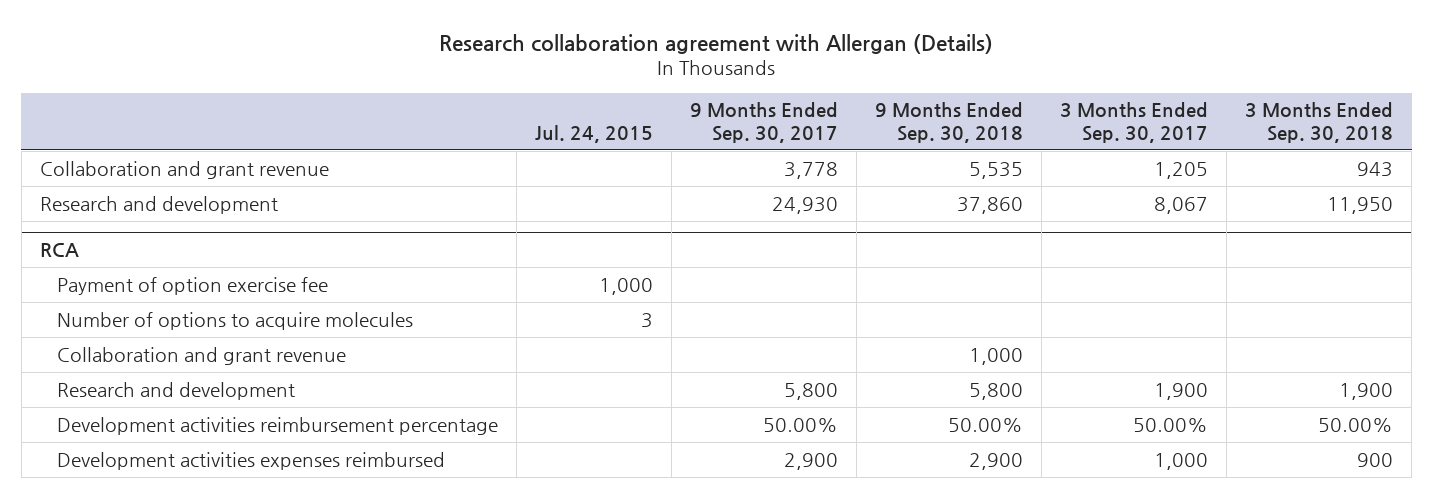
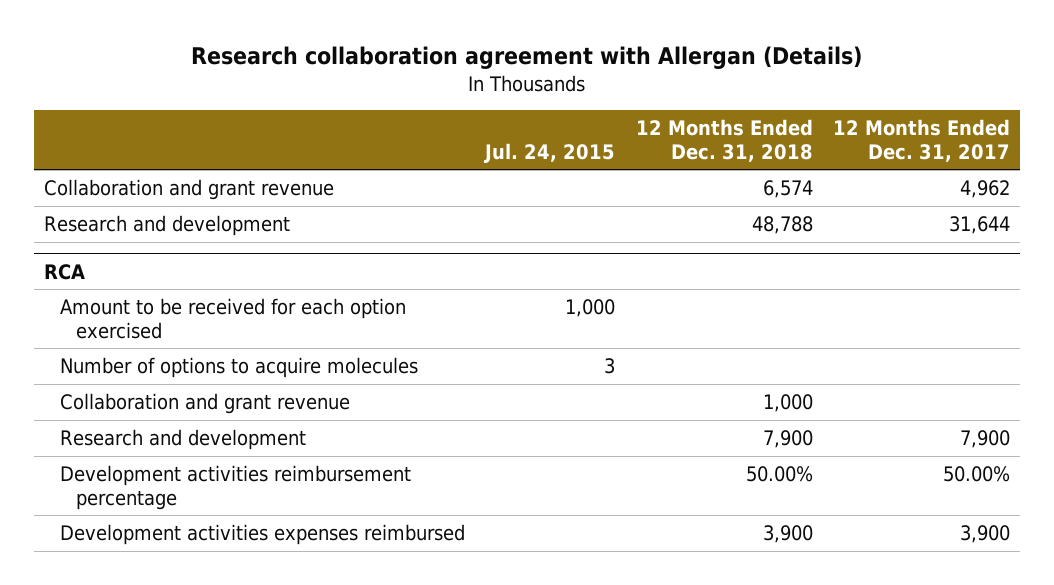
[689,102,838,143] 9 Months Ended Sep. 30, 2017 -> none
[874,102,1023,143] 9 Months Ended Sep. 30, 2018 -> none
[1060,102,1209,143] 3 Months Ended Sep. 30, 2017 -> none
[1245,102,1394,143] 3 Months Ended Sep. 30, 2018 -> none
none -> [635,119,813,162] 12 Months Ended Dec. 31, 2018
none -> [833,119,1011,162] 12 Months Ended Dec. 31, 2017
[56,276,328,295] Payment of option exercise fee -> none
none -> [60,297,407,339] Amount to be received for each option exercised

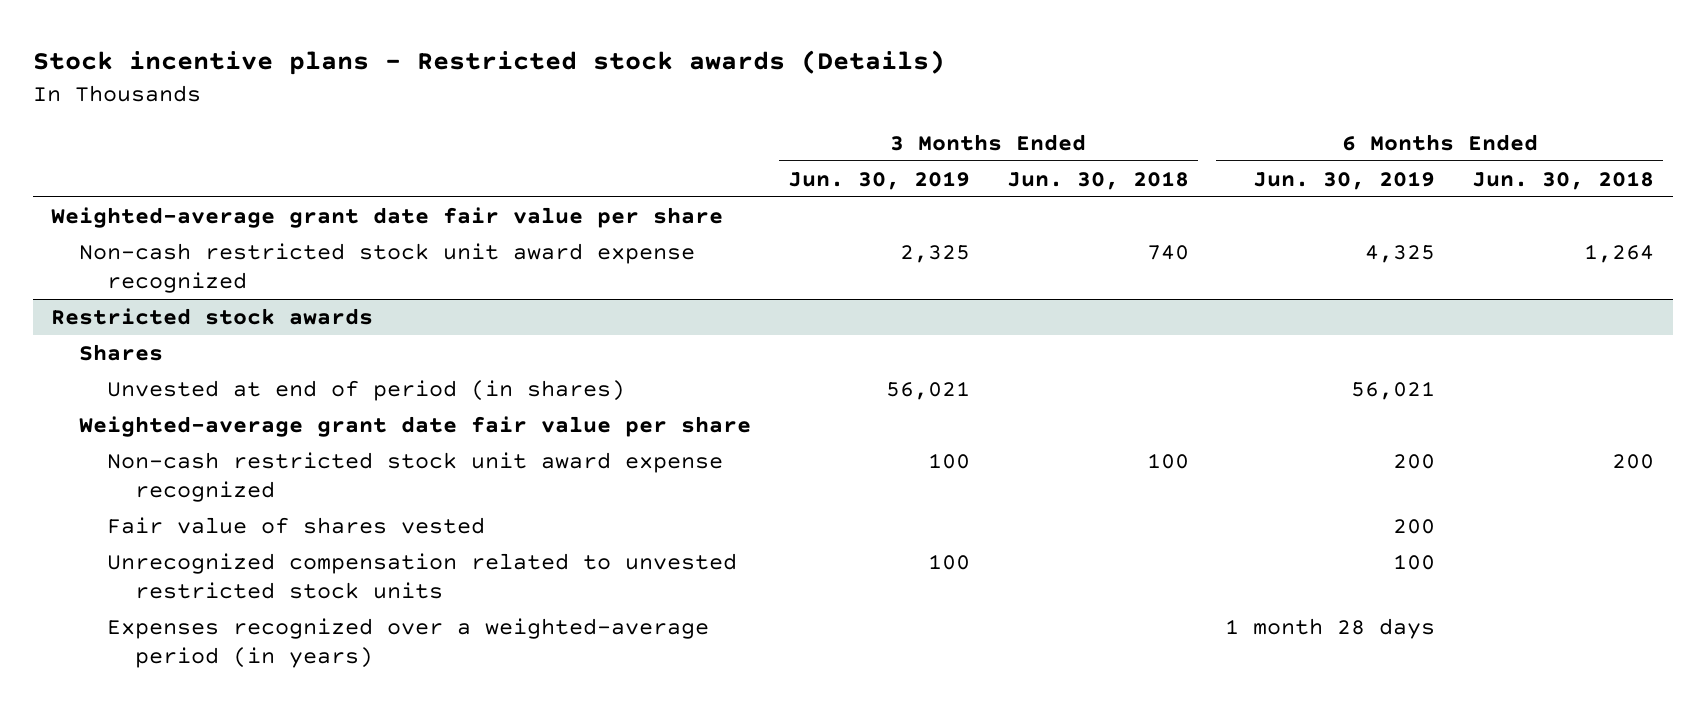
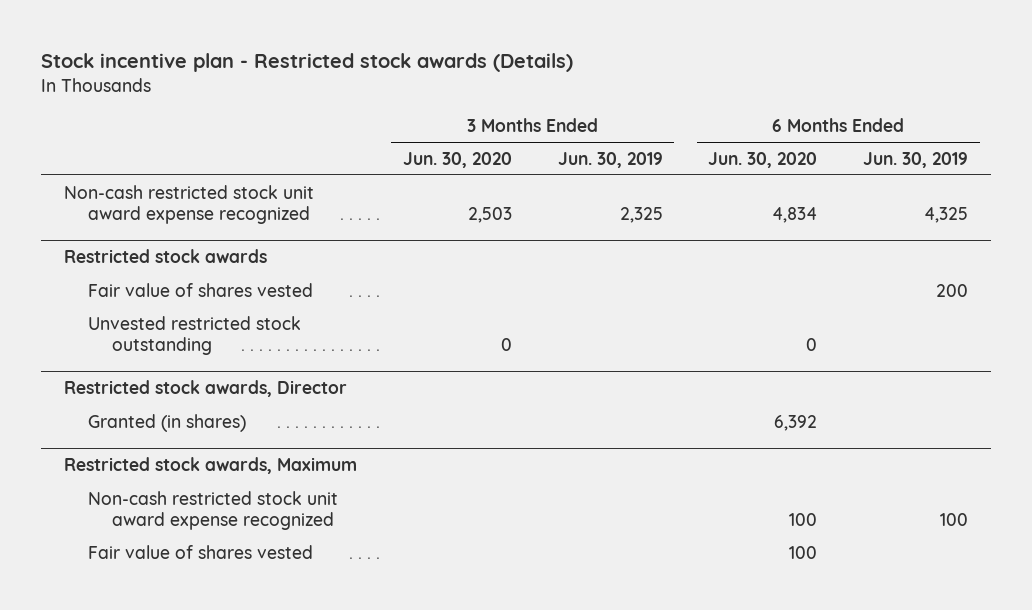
[32,50,945,76] Stock incentive plans - Restricted stock awards (Details) -> [40,53,573,73] Stock incentive plan - Restricted stock awards (Details)
[1006,170,1189,190] Jun. 30, 2018 -> none
[1472,170,1655,190] Jun. 30, 2018 -> none
none -> [402,151,512,168] Jun. 30, 2020
none -> [708,151,818,168] Jun. 30, 2020
[50,207,723,229] Weighted-average grant date fair value per share -> none
[78,344,163,362] Shares -> none
[106,380,625,402] Unvested at end of period (in shares) -> none
[78,416,751,438] Weighted-average grant date fair value per share -> none
[106,452,723,502] Non-cash restricted stock unit award expense recognized -> none
[106,553,737,599] Unrecognized compensation related to unvested restricted stock units -> none
[106,618,709,668] Expenses recognized over a weighted-average period (in years) -> none
none -> [87,315,301,356] Unvested restricted stock outstanding
none -> [63,380,347,398] Restricted stock awards, Director
none -> [87,413,246,432] Granted (in shares)
none -> [63,457,357,475] Restricted stock awards, Maximum
none -> [87,490,338,531] Non-cash restricted stock unit award expense recognized
none -> [87,544,313,559] Fair value of shares vested

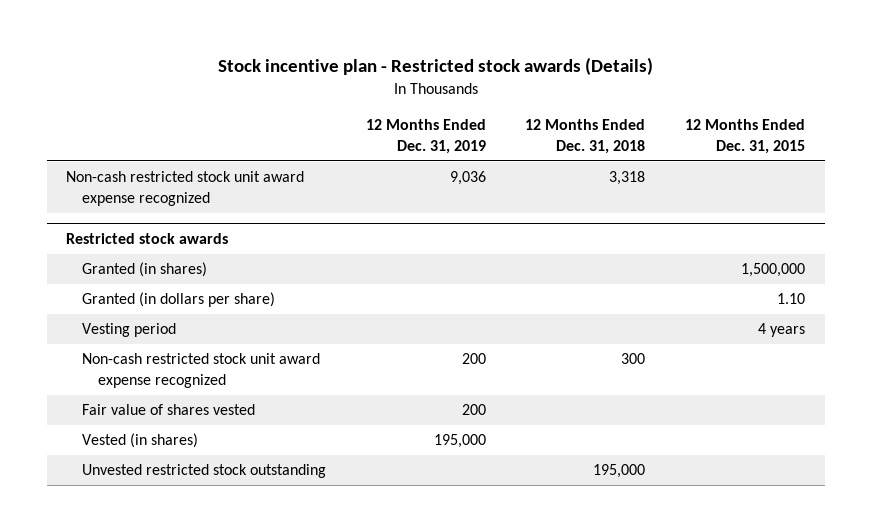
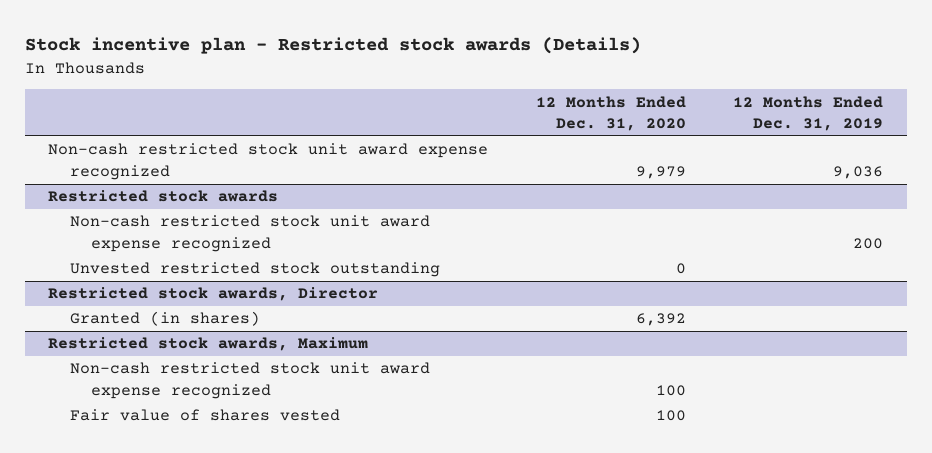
[525,119,646,154] 12 Months Ended Dec. 31, 2018 -> none
[684,119,805,154] 12 Months Ended Dec. 31, 2015 -> none
none -> [535,95,686,132] 12 Months Ended Dec. 31, 2020
[82,262,208,278] Granted (in shares) -> none
[82,292,276,308] Granted (in dollars per share) -> none
[82,323,177,338] Vesting period -> none
[82,404,256,416] Fair value of shares vested -> none
[82,433,199,449] Vested (in shares) -> none
none -> [48,287,379,302] Restricted stock awards, Director
none -> [69,311,260,327] Granted (in shares)
none -> [48,337,369,352] Restricted stock awards, Maximum
none -> [69,362,430,399] Non-cash restricted stock unit award expense recognized
none -> [69,409,340,422] Fair value of shares vested

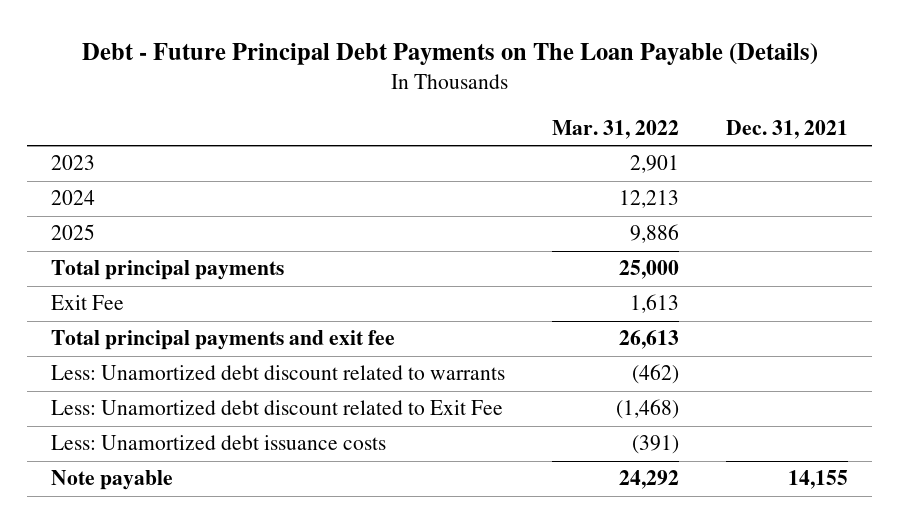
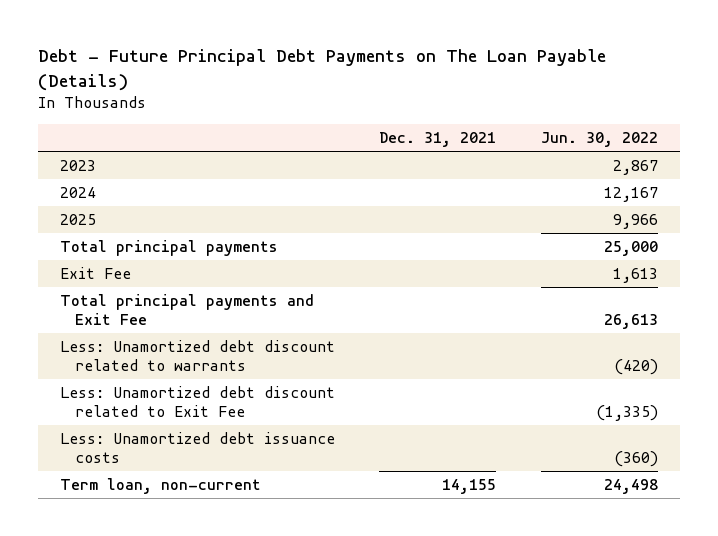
[552,120,680,140] Mar. 31, 2022 -> none
none -> [540,132,658,148] Jun. 30, 2022
[50,330,395,351] Total principal payments and exit fee -> [59,294,314,326] Total principal payments and Exit Fee
[50,470,173,491] Note payable -> [59,478,261,495] Term loan, non-current

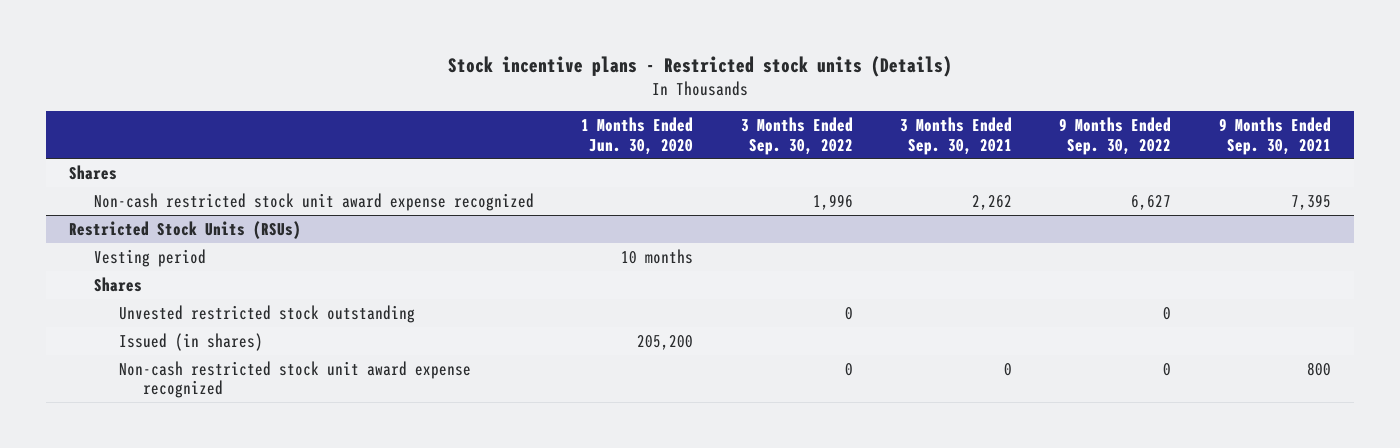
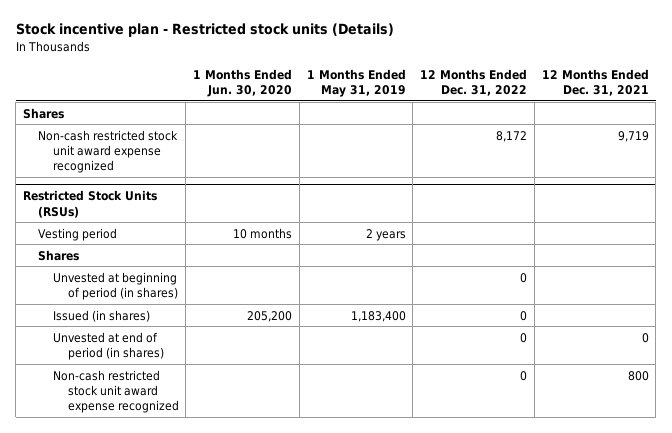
[448,55,953,77] Stock incentive plans - Restricted stock units (Details) -> [15,23,394,38] Stock incentive plan - Restricted stock units (Details)
[740,117,853,155] 3 Months Ended Sep. 30, 2022 -> none
[900,117,1013,155] 3 Months Ended Sep. 30, 2021 -> none
[1059,117,1172,155] 9 Months Ended Sep. 30, 2022 -> none
[1218,117,1331,155] 9 Months Ended Sep. 30, 2021 -> none
none -> [306,68,406,97] 1 Months Ended May 31, 2019
none -> [420,68,528,96] 12 Months Ended Dec. 31, 2022
none -> [541,68,649,96] 12 Months Ended Dec. 31, 2021
[118,304,415,323] Unvested restricted stock outstanding -> [52,271,178,300] Unvested at beginning of period (in shares)
none -> [52,331,164,360] Unvested at end of period (in shares)

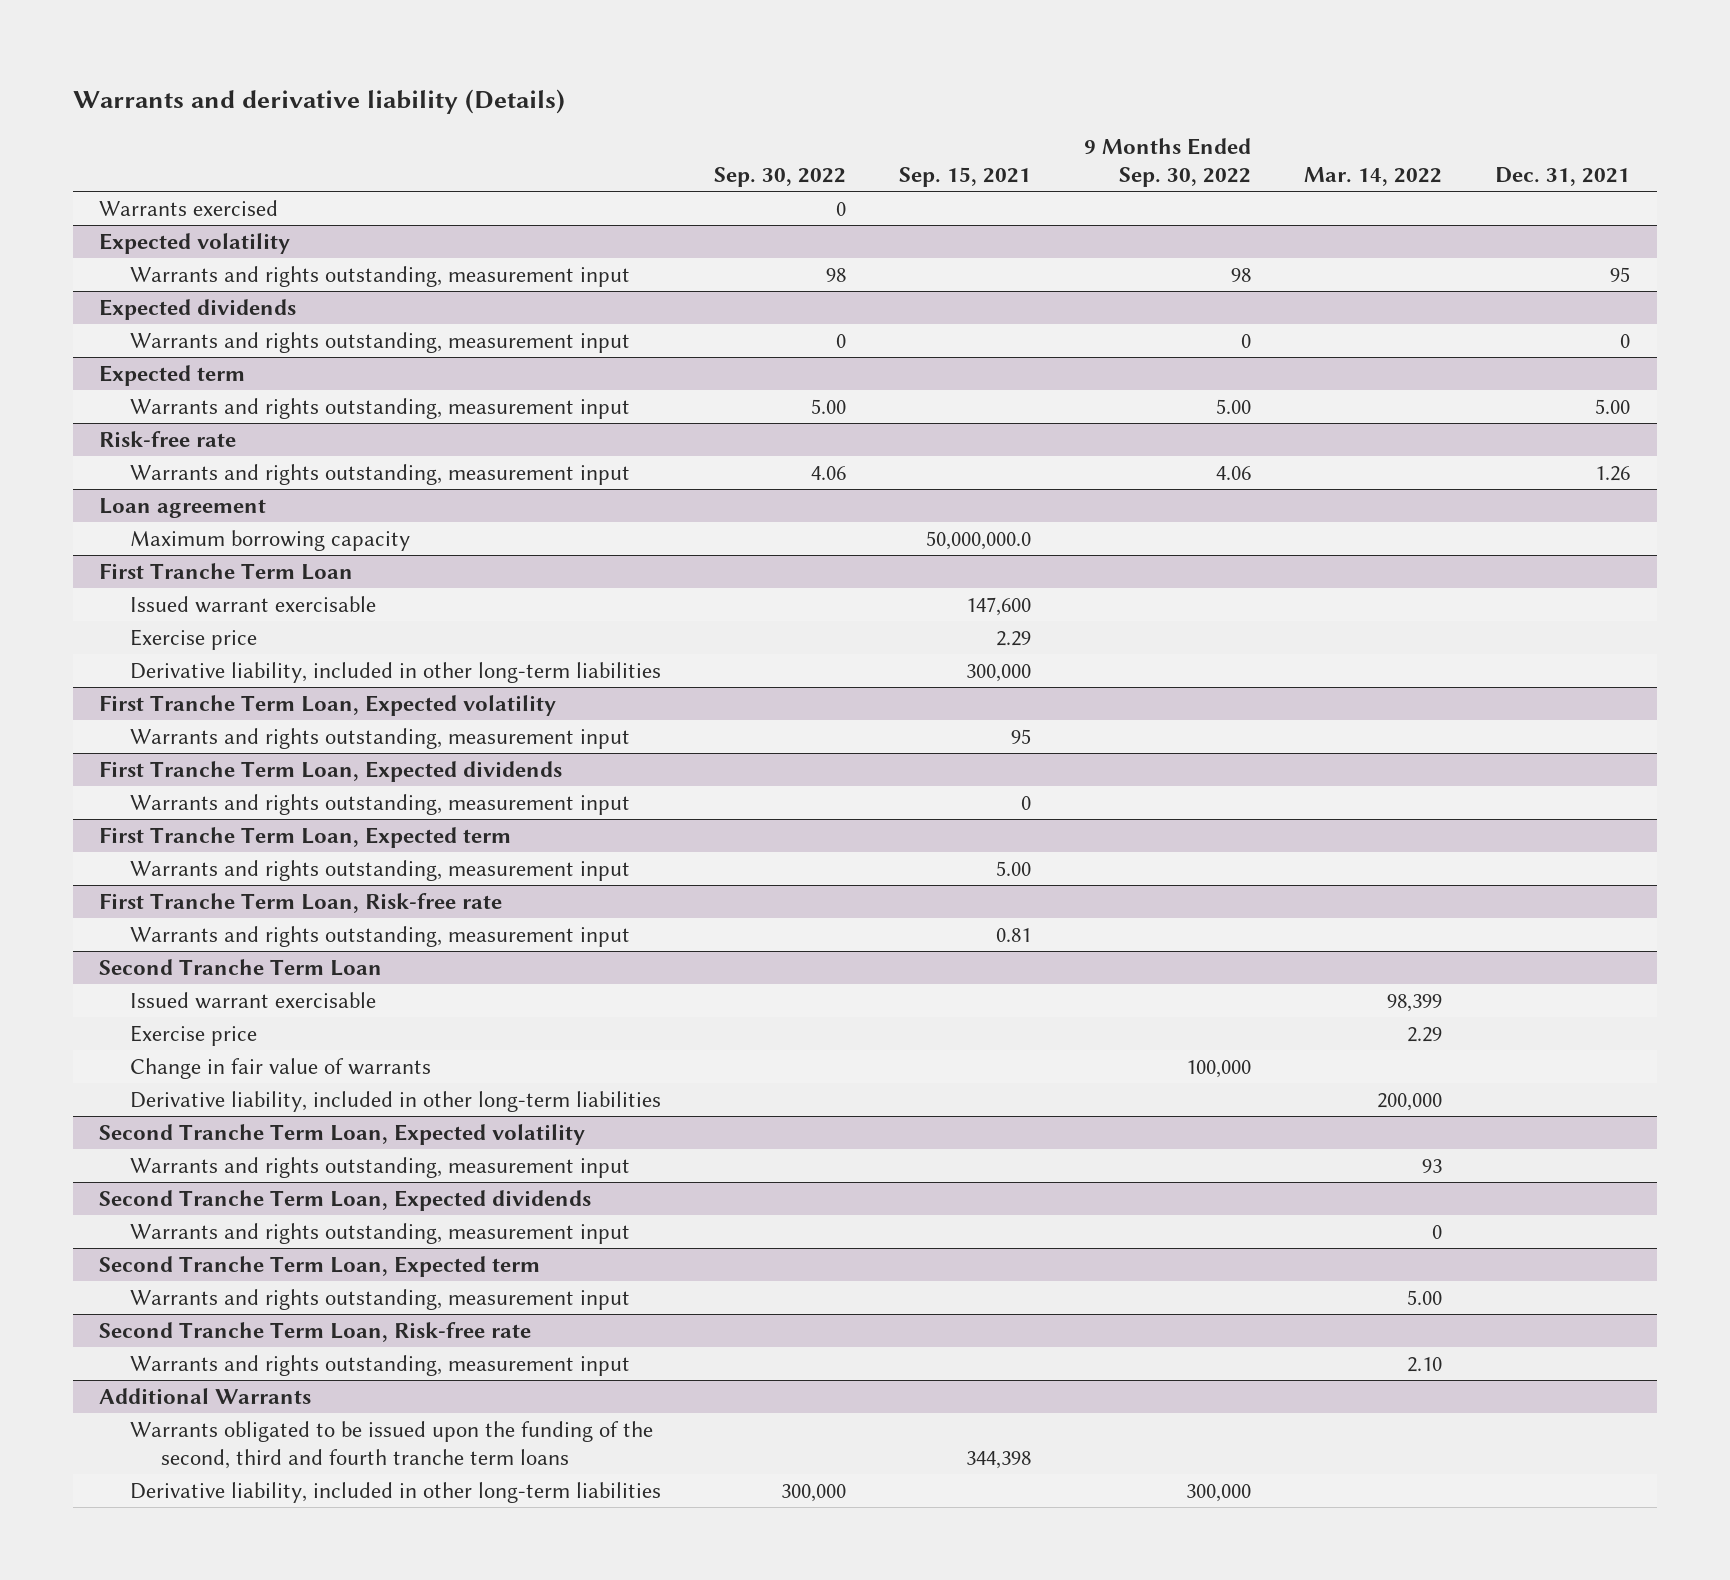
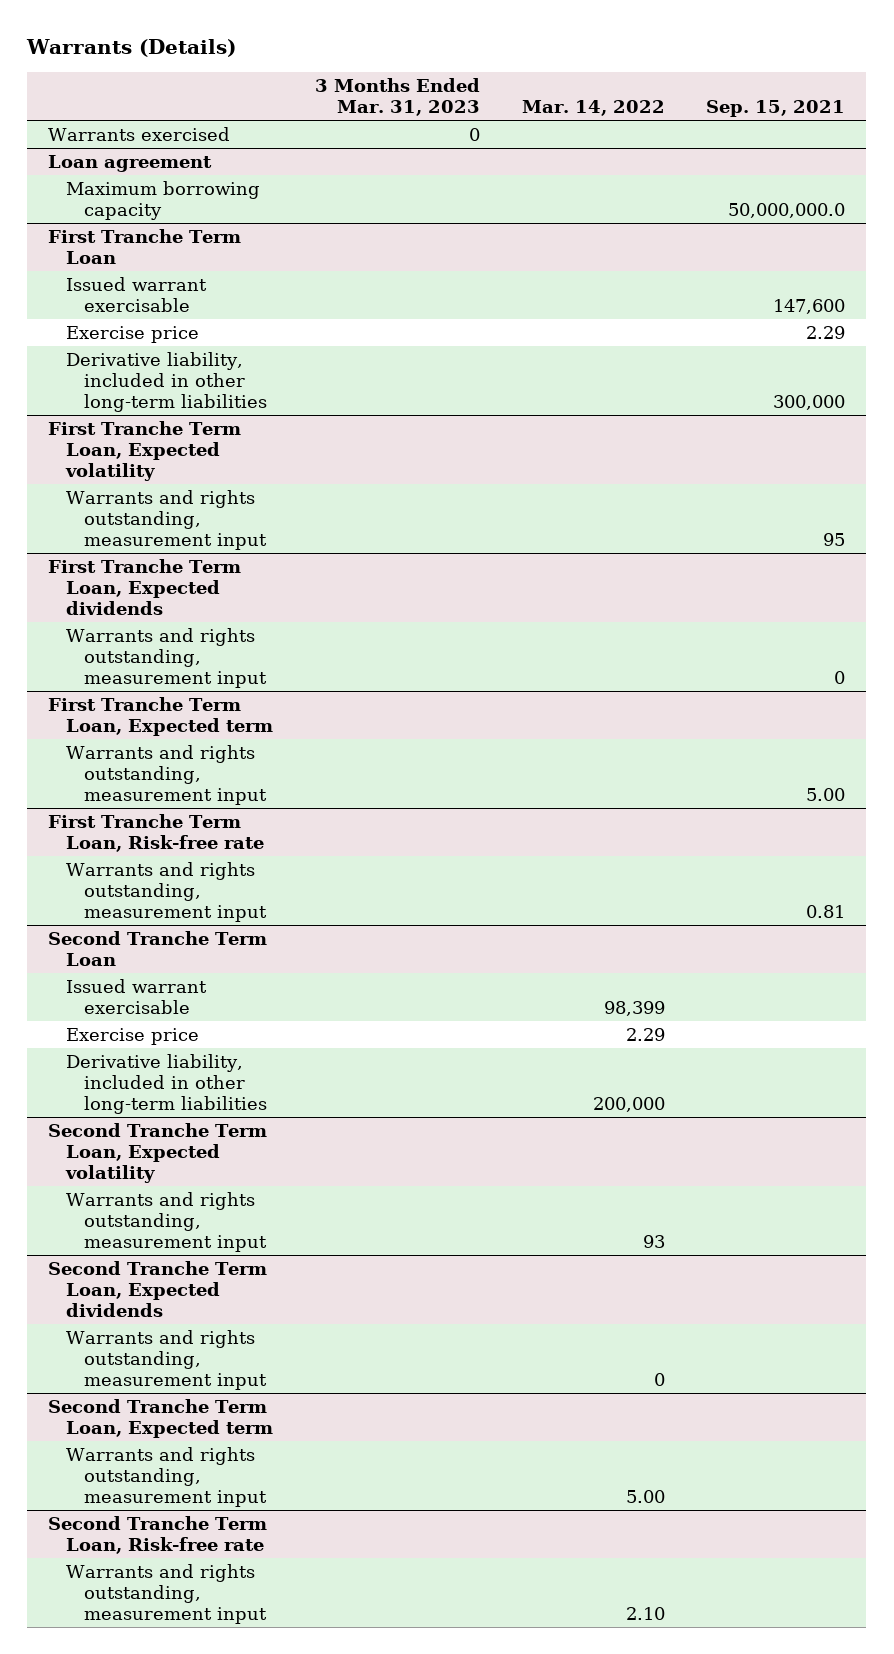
[72,88,565,114] Warrants and derivative liability (Details) -> [26,39,237,58] Warrants (Details)
[714,166,847,187] Sep. 30, 2022 -> none
[1084,138,1252,187] 9 Months Ended Sep. 30, 2022 -> none
[1495,166,1631,186] Dec. 31, 2021 -> none
none -> [314,78,480,117] 3 Months Ended Mar. 31, 2023
[99,232,291,254] Expected volatility -> none
[130,265,631,287] Warrants and rights outstanding, measurement input -> none
[99,298,297,320] Expected dividends -> none
[130,331,631,353] Warrants and rights outstanding, measurement input -> none
[99,364,246,386] Expected term -> none
[130,397,631,419] Warrants and rights outstanding, measurement input -> none
[99,430,237,447] Risk-free rate -> none
[130,463,631,485] Warrants and rights outstanding, measurement input -> none
[130,1057,432,1079] Change in fair value of warrants -> none
[99,1387,312,1404] Additional Warrants -> none
[130,1420,654,1469] Warrants obligated to be issued upon the funding of the second, third and fourth tranche term loans -> none
[130,1481,662,1503] Derivative liability, included in other long-term liabilities -> none

